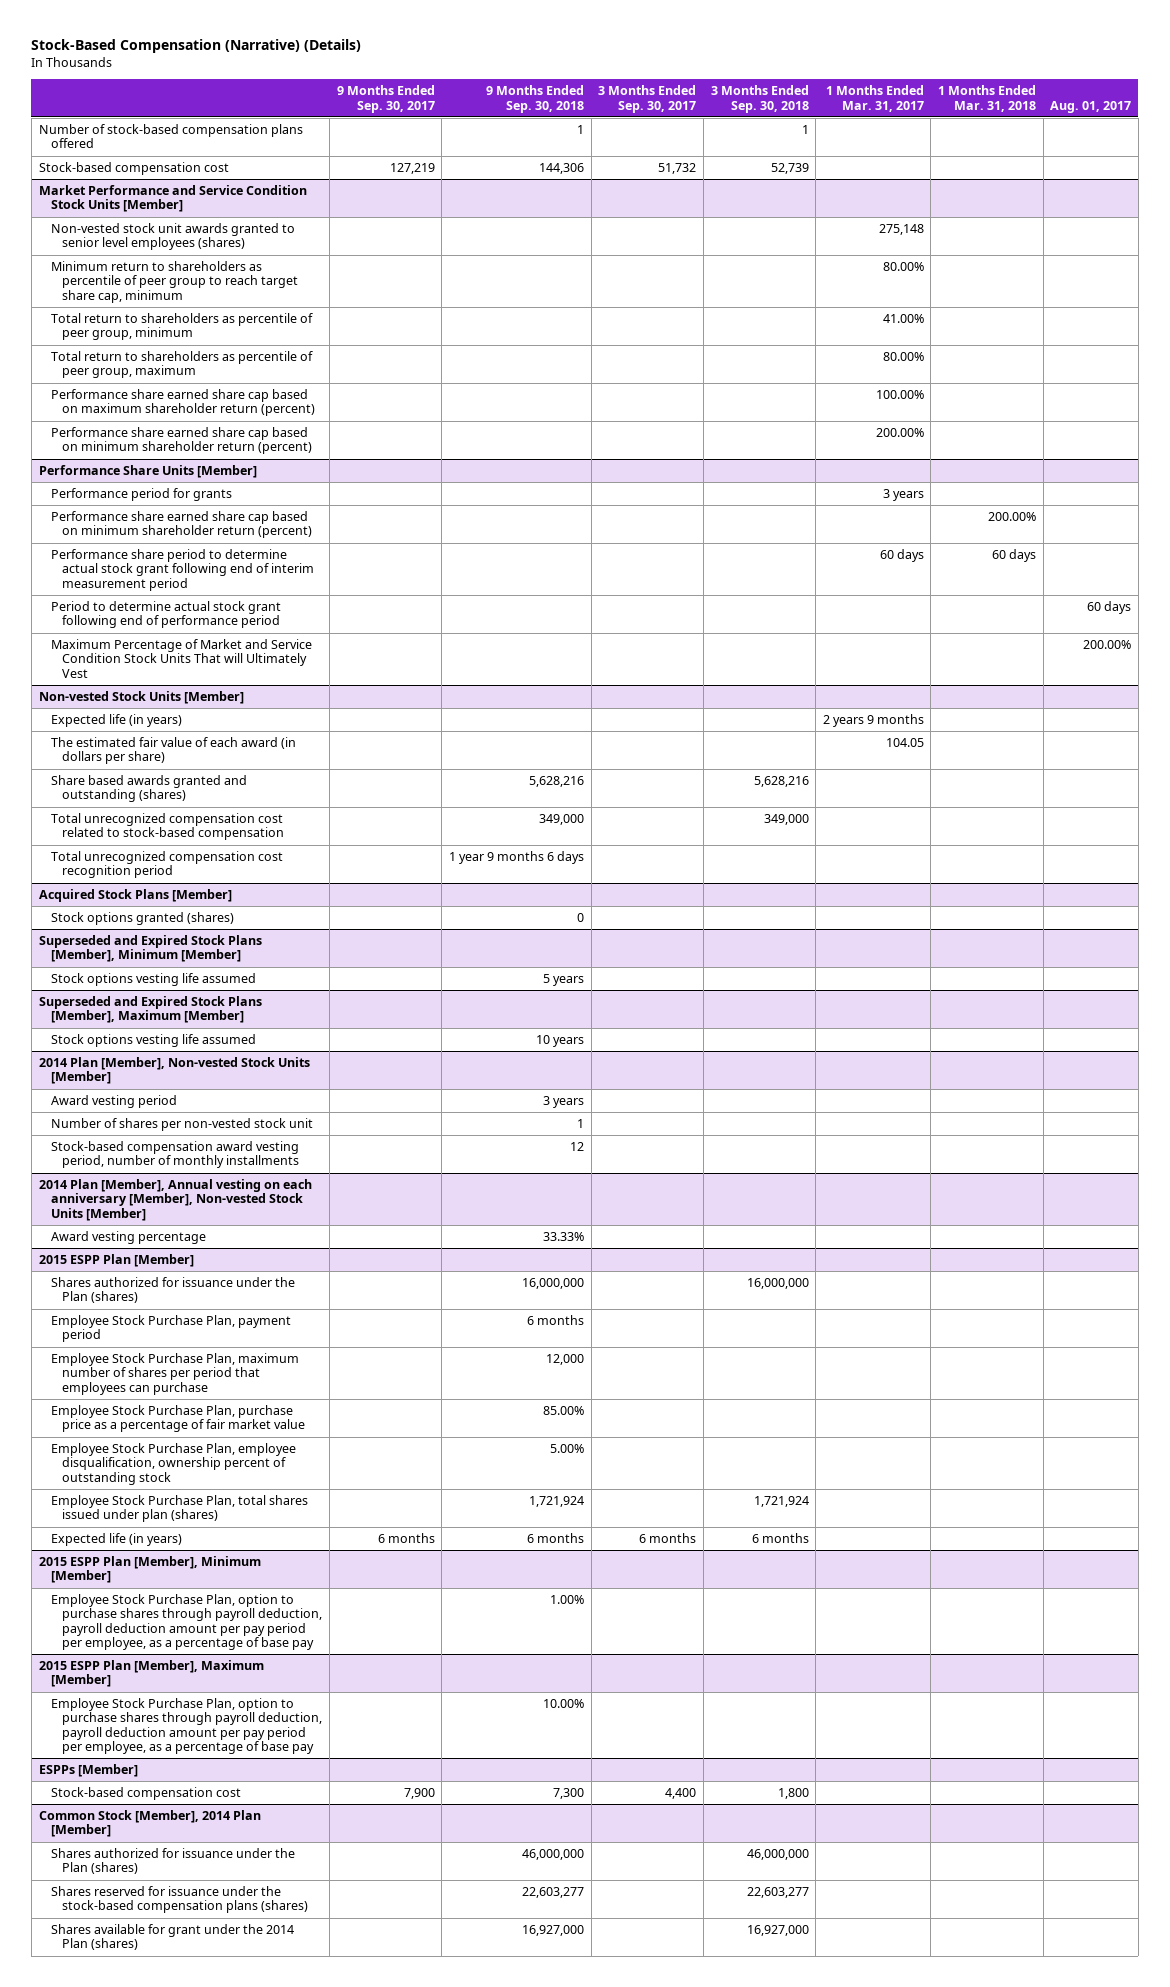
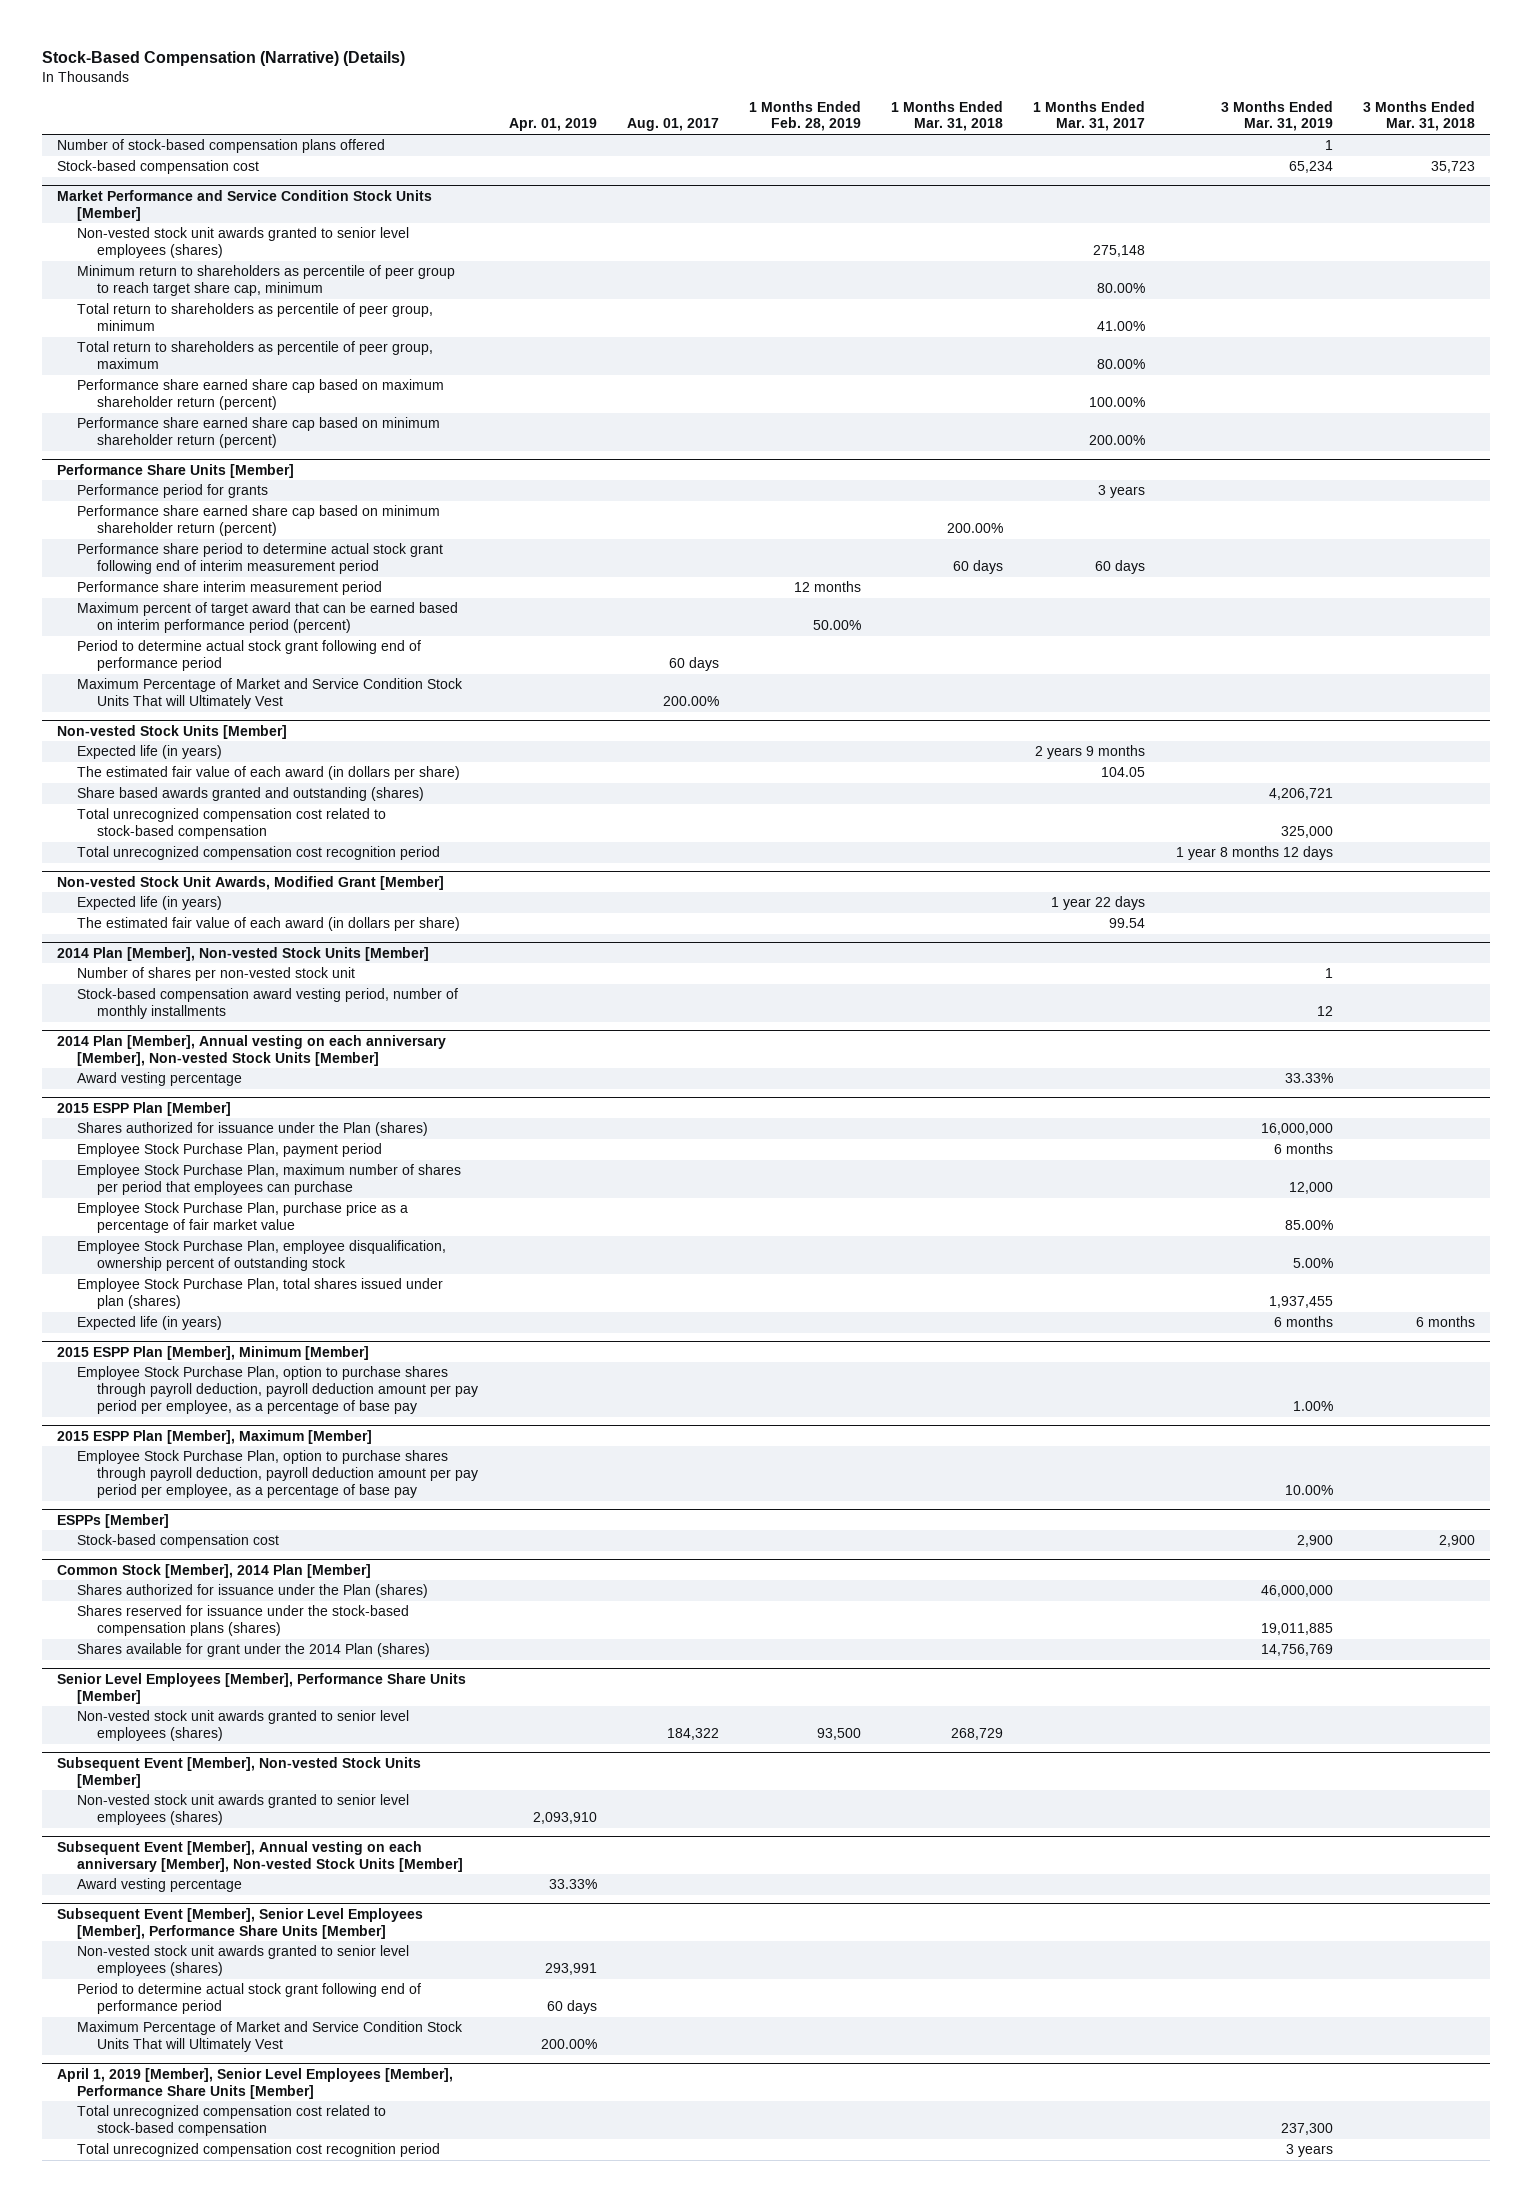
[336,85,435,113] 9 Months Ended Sep. 30, 2017 -> none
[486,85,585,113] 9 Months Ended Sep. 30, 2018 -> none
[598,85,697,113] 3 Months Ended Sep. 30, 2017 -> none
[710,85,809,113] 3 Months Ended Sep. 30, 2018 -> none
none -> [508,118,597,132] Apr. 01, 2019
none -> [748,100,861,132] 1 Months Ended Feb. 28, 2019
none -> [1220,100,1333,132] 3 Months Ended Mar. 31, 2019
none -> [1362,100,1475,132] 3 Months Ended Mar. 31, 2018
none -> [77,581,383,596] Performance share interim measurement period
none -> [77,602,459,634] Maximum percent of target award that can be earned based on interim performance period (percent)
[38,889,232,903] Acquired Stock Plans [Member] -> none
[50,912,234,926] Stock options granted (shares) -> none
[38,935,262,963] Superseded and Expired Stock Plans [Member], Minimum [Member] -> none
[50,973,256,987] Stock options vesting life assumed -> none
[38,996,262,1024] Superseded and Expired Stock Plans [Member], Maximum [Member] -> none
[50,1034,256,1048] Stock options vesting life assumed -> none
none -> [56,875,444,890] Non-vested Stock Unit Awards, Modified Grant [Member]
none -> [77,896,223,911] Expected life (in years)
none -> [77,917,461,932] The estimated fair value of each award (in dollars per share)
[50,1095,177,1109] Award vesting period -> none
none -> [56,1672,466,1704] Senior Level Employees [Member], Performance Share Units [Member]
none -> [77,1710,410,1742] Non-vested stock unit awards granted to senior level employees (shares)
none -> [56,1756,421,1788] Subsequent Event [Member], Non-vested Stock Units [Member]
none -> [77,1794,410,1826] Non-vested stock unit awards granted to senior level employees (shares)
none -> [56,1840,464,1872] Subsequent Event [Member], Annual vesting on each anniversary [Member], Non-vested Stock Units [Member]
none -> [77,1878,243,1893] Award vesting percentage
none -> [56,1907,423,1939] Subsequent Event [Member], Senior Level Employees [Member], Performance Share Units [Member]
none -> [77,1945,410,1977] Non-vested stock unit awards granted to senior level employees (shares)
none -> [77,1983,422,2015] Period to determine actual stock grant following end of performance period
none -> [77,2021,464,2053] Maximum Percentage of Market and Service Condition Stock Units That will Ultimately Vest
none -> [56,2067,453,2099] April 1, 2019 [Member], Senior Level Employees [Member], Performance Share Units [Member]
none -> [77,2105,387,2137] Total unrecognized compensation cost related to stock-based compensation
none -> [77,2143,441,2158] Total unrecognized compensation cost recognition period

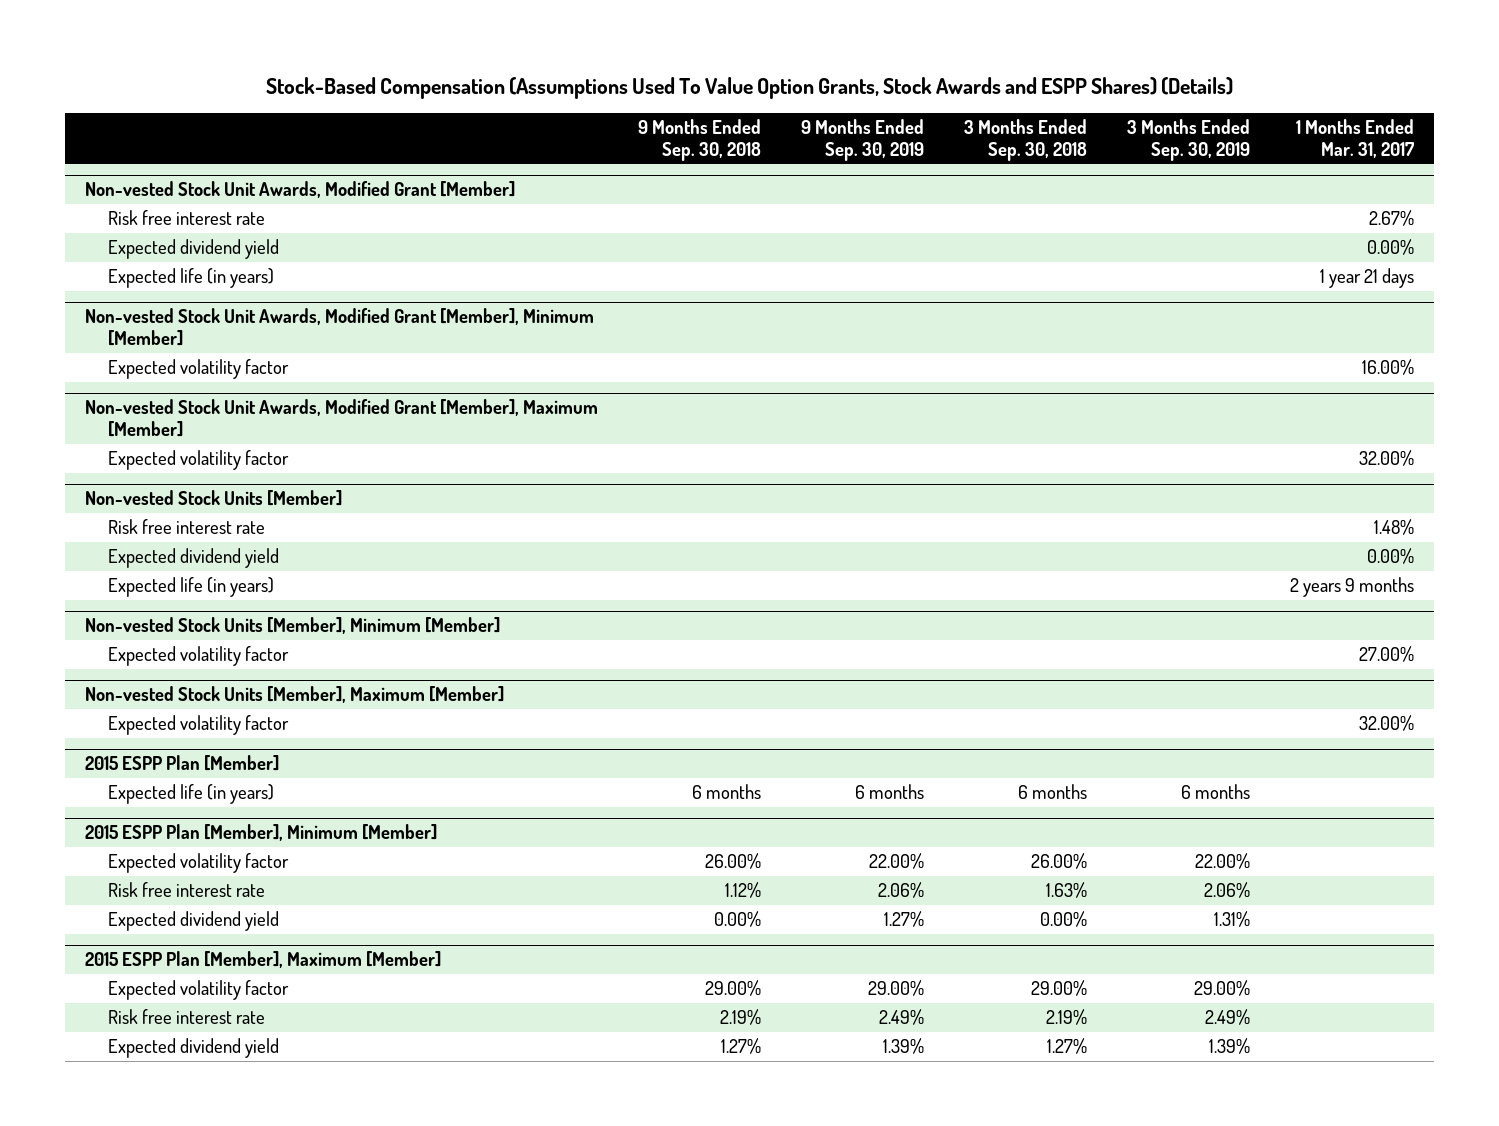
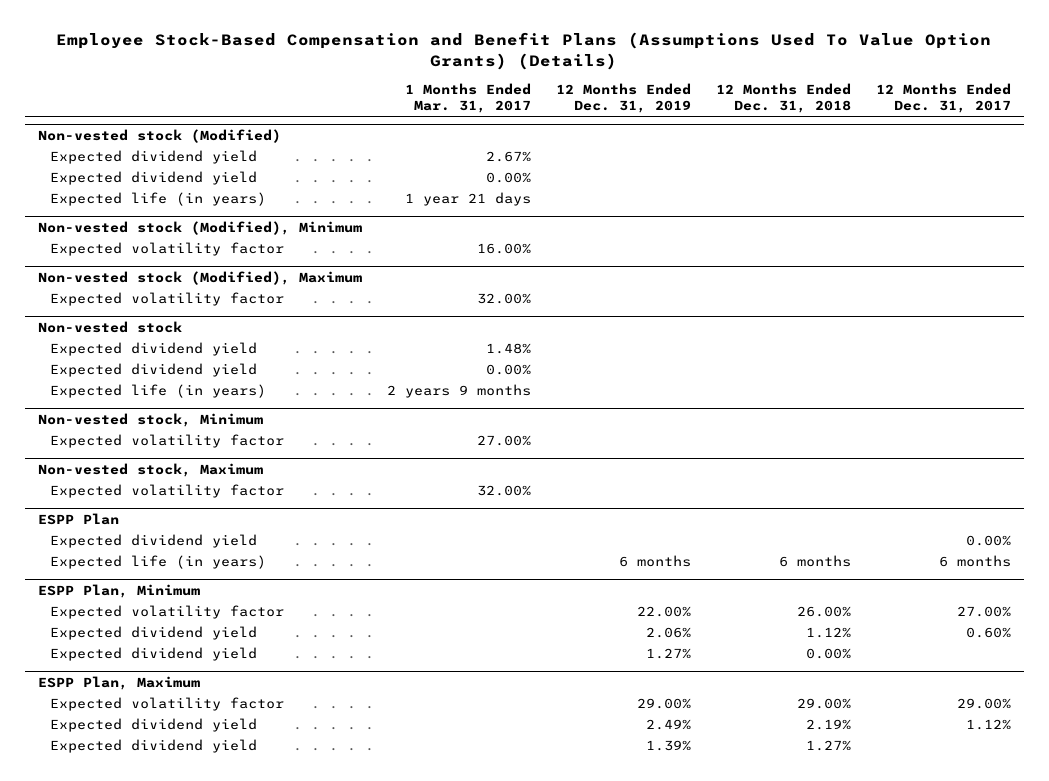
[266,76,1234,99] Stock-Based Compensation (Assumptions Used To Value Option Grants, Stock Awards and ESPP Shares) (Details) -> [56,32,992,70] Employee Stock-Based Compensation and Benefit Plans (Assumptions Used To Value Option Grants) (Details)
[637,118,761,161] 9 Months Ended Sep. 30, 2018 -> none
[800,118,924,161] 9 Months Ended Sep. 30, 2019 -> none
[963,118,1087,161] 3 Months Ended Sep. 30, 2018 -> none
[1126,118,1250,161] 3 Months Ended Sep. 30, 2019 -> none
none -> [555,83,691,114] 12 Months Ended Dec. 31, 2019
none -> [716,83,852,114] 12 Months Ended Dec. 31, 2018
none -> [876,83,1012,114] 12 Months Ended Dec. 31, 2017
[84,181,515,199] Non-vested Stock Unit Awards, Modified Grant [Member] -> [37,129,281,144] Non-vested stock (Modified)
[107,210,265,226] Risk free interest rate -> [49,150,257,165] Expected dividend yield
[84,308,594,347] Non-vested Stock Unit Awards, Modified Grant [Member], Minimum [Member] -> [37,221,362,236] Non-vested stock (Modified), Minimum
[84,399,598,438] Non-vested Stock Unit Awards, Modified Grant [Member], Maximum [Member] -> [37,271,362,286] Non-vested stock (Modified), Maximum
[84,490,342,507] Non-vested Stock Units [Member] -> [37,321,182,334] Non-vested stock
[107,519,265,535] Risk free interest rate -> [49,342,257,357] Expected dividend yield
[84,617,500,635] Non-vested Stock Units [Member], Minimum [Member] -> [37,413,263,428] Non-vested stock, Minimum
[84,686,504,704] Non-vested Stock Units [Member], Maximum [Member] -> [37,463,263,478] Non-vested stock, Maximum
[84,755,279,772] 2015 ESPP Plan [Member] -> [37,513,119,526] ESPP Plan
none -> [49,534,257,549] Expected dividend yield
[84,824,437,842] 2015 ESPP Plan [Member], Minimum [Member] -> [37,584,200,599] ESPP Plan, Minimum
[107,882,265,898] Risk free interest rate -> none
none -> [49,647,257,662] Expected dividend yield
[84,951,441,969] 2015 ESPP Plan [Member], Maximum [Member] -> [37,676,200,691] ESPP Plan, Maximum
[107,1009,265,1025] Risk free interest rate -> none
none -> [49,739,257,754] Expected dividend yield

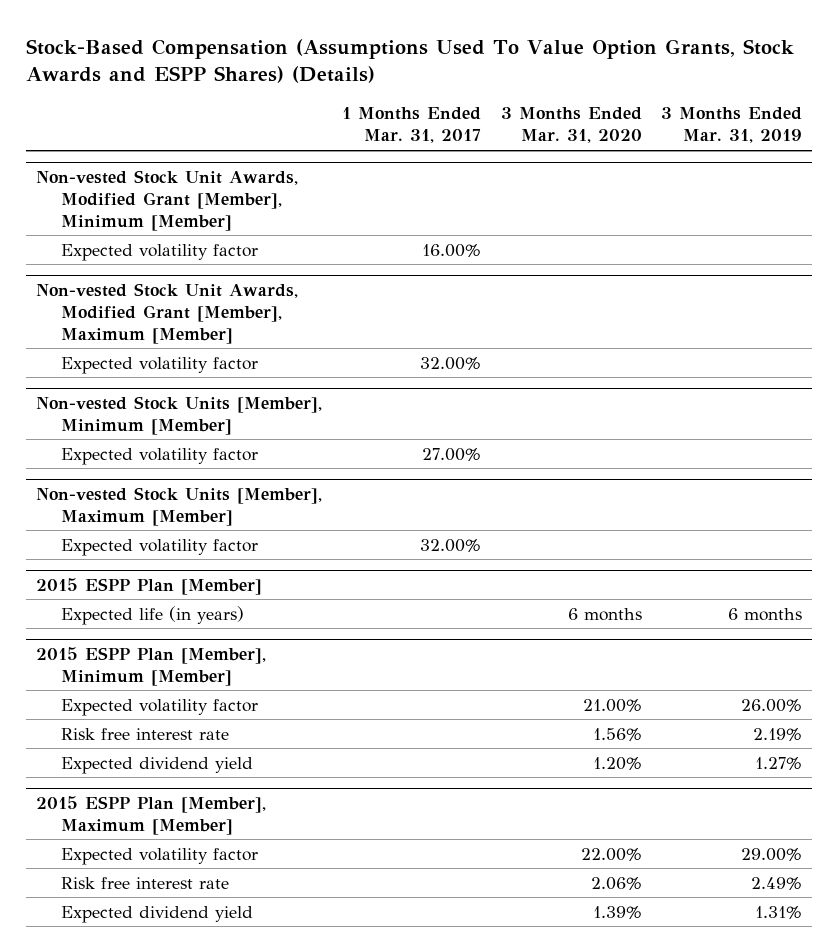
[56,32,992,70] Employee Stock-Based Compensation and Benefit Plans (Assumptions Used To Value Option Grants) (Details) -> [26,38,795,83] Stock-Based Compensation (Assumptions Used To Value Option Grants, Stock Awards and ESPP Shares) (Details)
[555,83,691,114] 12 Months Ended Dec. 31, 2019 -> none
[716,83,852,114] 12 Months Ended Dec. 31, 2018 -> none
[876,83,1012,114] 12 Months Ended Dec. 31, 2017 -> none
none -> [500,107,642,144] 3 Months Ended Mar. 31, 2020
none -> [661,107,803,144] 3 Months Ended Mar. 31, 2019
[37,129,281,144] Non-vested stock (Modified) -> none
[49,150,257,165] Expected dividend yield -> none
[49,171,257,186] Expected dividend yield -> none
[49,192,266,207] Expected life (in years) -> none
[37,221,362,236] Non-vested stock (Modified), Minimum -> [35,169,298,231] Non-vested Stock Unit Awards, Modified Grant [Member], Minimum [Member]
[37,271,362,286] Non-vested stock (Modified), Maximum -> [35,282,298,344] Non-vested Stock Unit Awards, Modified Grant [Member], Maximum [Member]
[37,321,182,334] Non-vested stock -> none
[49,342,257,357] Expected dividend yield -> none
[49,363,257,378] Expected dividend yield -> none
[49,384,266,399] Expected life (in years) -> none
[37,413,263,428] Non-vested stock, Minimum -> [35,395,322,435] Non-vested Stock Units [Member], Minimum [Member]
[37,463,263,478] Non-vested stock, Maximum -> [35,486,322,526] Non-vested Stock Units [Member], Maximum [Member]
[49,534,257,549] Expected dividend yield -> none
[37,513,119,526] ESPP Plan -> [35,577,262,595] 2015 ESPP Plan [Member]
[37,584,200,599] ESPP Plan, Minimum -> [35,646,266,686] 2015 ESPP Plan [Member], Minimum [Member]
[49,626,257,641] Expected dividend yield -> [61,727,230,740] Risk free interest rate
[37,676,200,691] ESPP Plan, Maximum -> [35,795,266,835] 2015 ESPP Plan [Member], Maximum [Member]
[49,718,257,733] Expected dividend yield -> [61,876,230,889] Risk free interest rate

